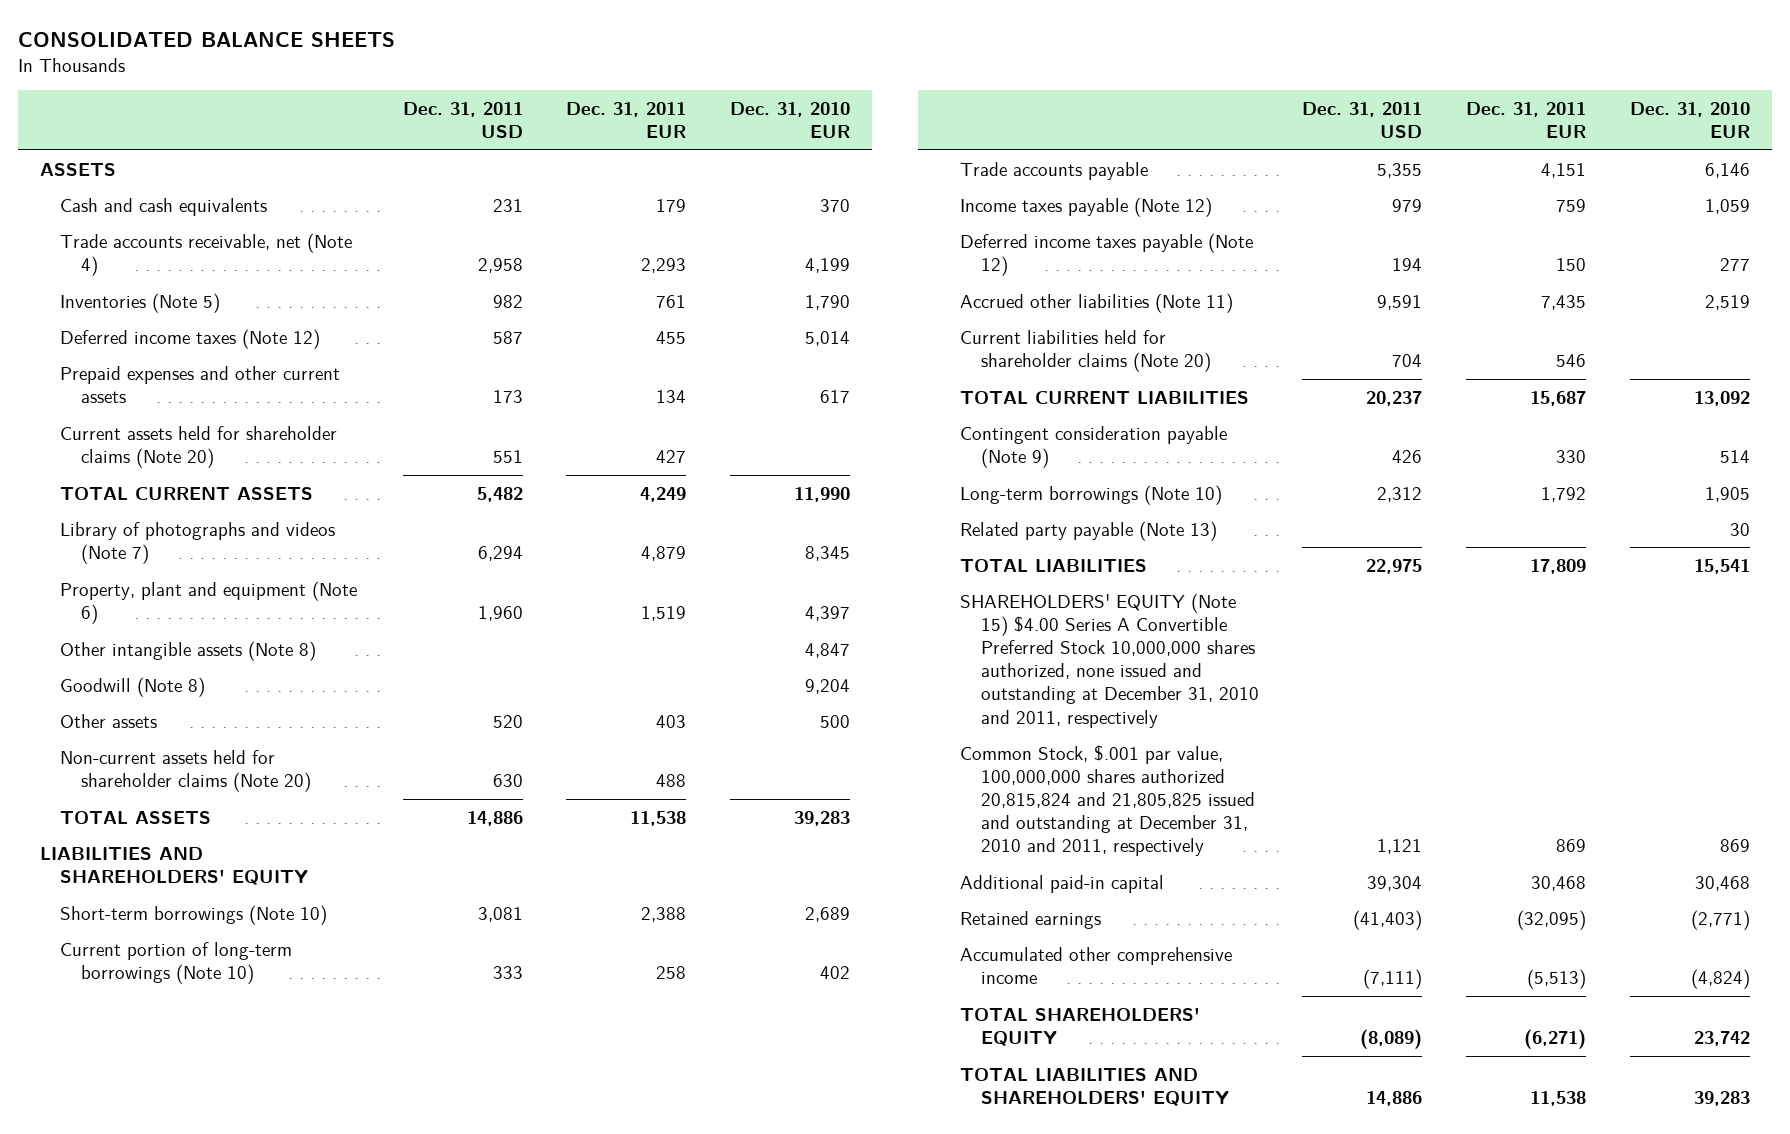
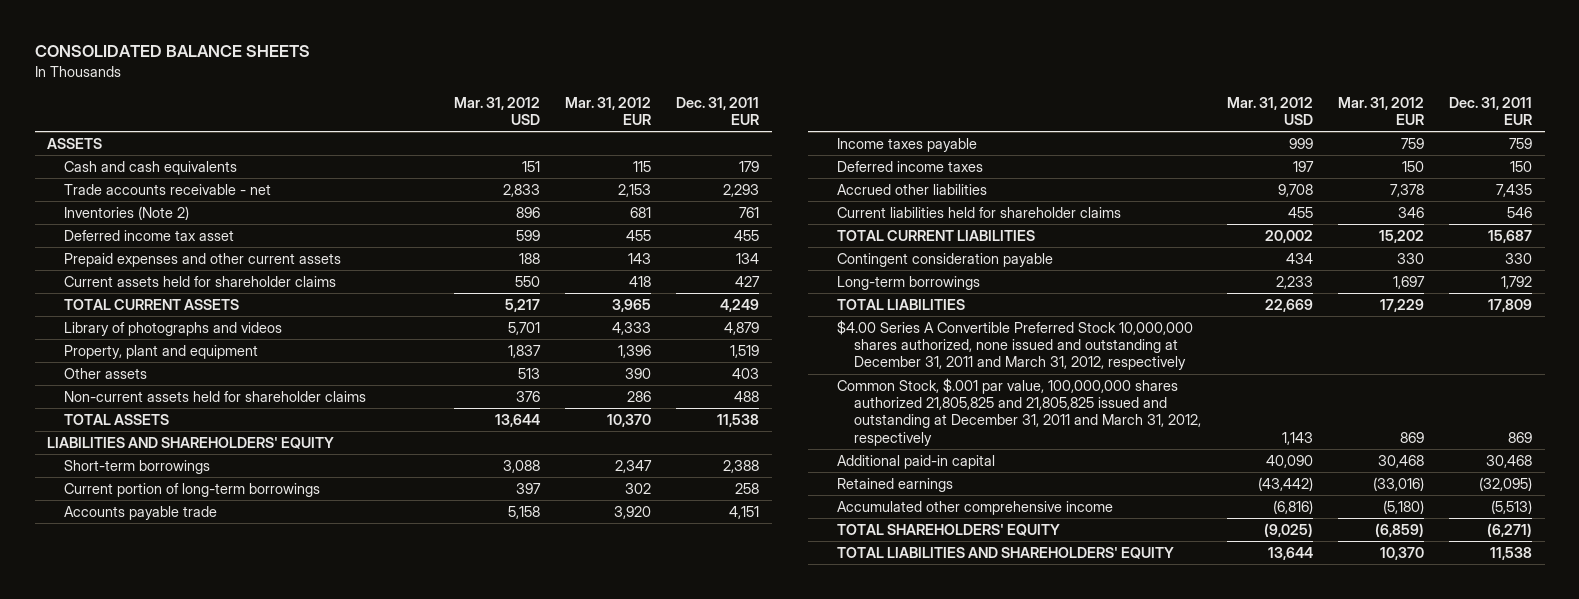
[402,101,523,138] Dec. 31, 2011 USD -> none
[730,101,851,138] Dec. 31, 2010 EUR -> none
none -> [453,96,540,126] Mar. 31, 2012 USD
none -> [564,96,651,126] Mar. 31, 2012 EUR
[60,232,353,276] Trade accounts receivable, net (Note 4) -> [64,183,272,195] Trade accounts receivable - net
[60,292,221,313] Inventories (Note 5) -> [64,205,190,220] Inventories (Note 2)
[60,328,321,349] Deferred income taxes (Note 12) -> [64,229,235,241] Deferred income tax asset
[60,425,338,468] Current assets held for shareholder claims (Note 20) -> [64,275,337,287] Current assets held for shareholder claims
[60,640,317,661] Other intangible assets (Note 8) -> none
[60,676,206,697] Goodwill (Note 8) -> none
[60,521,336,564] Library of photographs and videos (Note 7) -> [64,321,283,336] Library of photographs and videos
[60,580,358,624] Property, plant and equipment (Note 6) -> [64,344,259,359] Property, plant and equipment
[60,749,311,792] Non-current assets held for shareholder claims (Note 20) -> [64,390,367,402] Non-current assets held for shareholder claims
[60,904,328,925] Short-term borrowings (Note 10) -> [64,459,211,474] Short-term borrowings
[60,941,293,984] Current portion of long-term borrowings (Note 10) -> [64,482,321,497] Current portion of long-term borrowings
[960,161,1149,180] Trade accounts payable -> [64,505,218,520] Accounts payable trade
[960,196,1213,217] Income taxes payable (Note 12) -> [837,137,978,152] Income taxes payable
[960,232,1254,276] Deferred income taxes payable (Note 12) -> [837,160,984,172] Deferred income taxes
[960,292,1234,313] Accrued other liabilities (Note 11) -> [837,183,988,195] Accrued other liabilities
[960,329,1211,372] Current liabilities held for shareholder claims (Note 20) -> [837,206,1122,218] Current liabilities held for shareholder claims
[960,520,1218,541] Related party payable (Note 13) -> none
[960,425,1228,468] Contingent consideration payable (Note 9) -> [837,252,1054,267] Contingent consideration payable
[960,484,1223,505] Long-term borrowings (Note 10) -> [837,275,981,290] Long-term borrowings
[960,592,1259,728] SHAREHOLDERS' EQUITY (Note 15) $4.00 Series A Convertible Preferred Stock 10,000,000 shares authorized, none issued and outstanding at December 31, 2010 and 2011, respectively -> [837,319,1194,371] $4.00 Series A Convertible Preferred Stock 10,000,000 shares authorized, none issued and outstanding at December 31, 2011 and March 31, 2012, respectively
[960,744,1255,857] Common Stock, $.001 par value, 100,000,000 shares authorized 20,815,824 and 21,805,825 issued and outstanding at December 31, 2010 and 2011, respectively -> [837,377,1202,446] Common Stock, $.001 par value, 100,000,000 shares authorized 21,805,825 and 21,805,825 issued and outstanding at December 31, 2011 and March 31, 2012, respectively

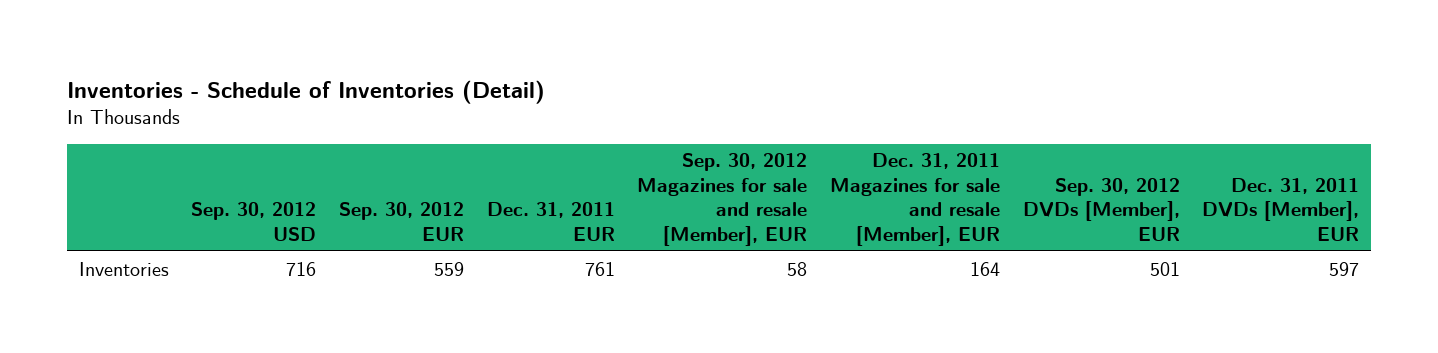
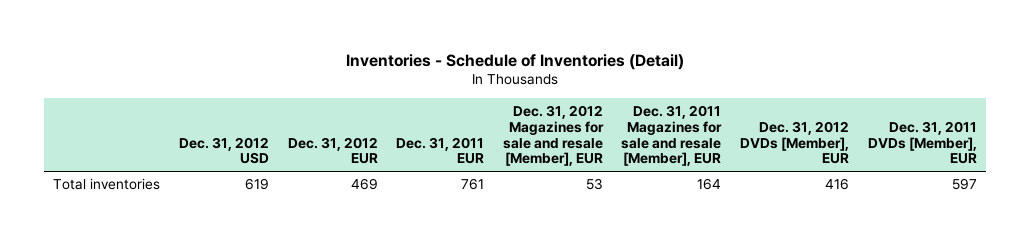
[191,202,317,241] Sep. 30, 2012 USD -> none
[339,202,465,241] Sep. 30, 2012 EUR -> none
[637,153,808,246] Sep. 30, 2012 Magazines for sale and resale [Member], EUR -> none
[1022,177,1180,241] Sep. 30, 2012 DVDs [Member], EUR -> none
none -> [178,136,269,165] Dec. 31, 2012 USD
none -> [287,136,378,165] Dec. 31, 2012 EUR
none -> [502,104,604,167] Dec. 31, 2012 Magazines for sale and resale [Member], EUR
none -> [740,120,850,165] Dec. 31, 2012 DVDs [Member], EUR
[78,261,169,276] Inventories -> [53,178,161,191] Total inventories

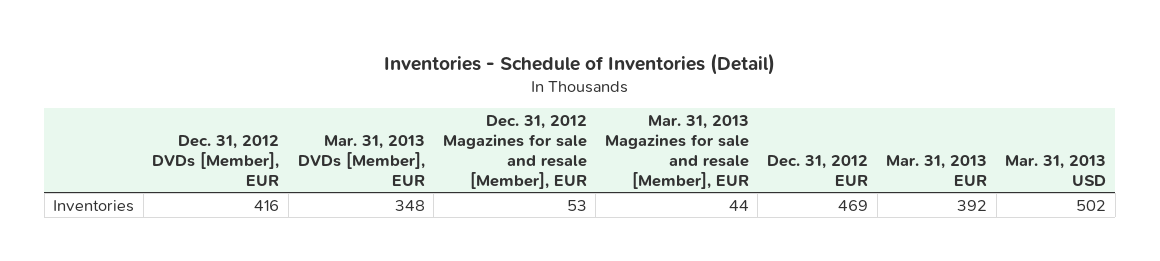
[178,136,269,165] Dec. 31, 2012 USD -> none
[396,136,485,165] Dec. 31, 2011 EUR -> none
[621,104,723,167] Dec. 31, 2011 Magazines for sale and resale [Member], EUR -> none
[867,120,977,165] Dec. 31, 2011 DVDs [Member], EUR -> none
none -> [297,134,425,186] Mar. 31, 2013 DVDs [Member], EUR
none -> [604,114,749,189] Mar. 31, 2013 Magazines for sale and resale [Member], EUR
none -> [886,154,988,186] Mar. 31, 2013 EUR
none -> [1005,154,1107,186] Mar. 31, 2013 USD
[53,178,161,191] Total inventories -> [53,199,135,212] Inventories

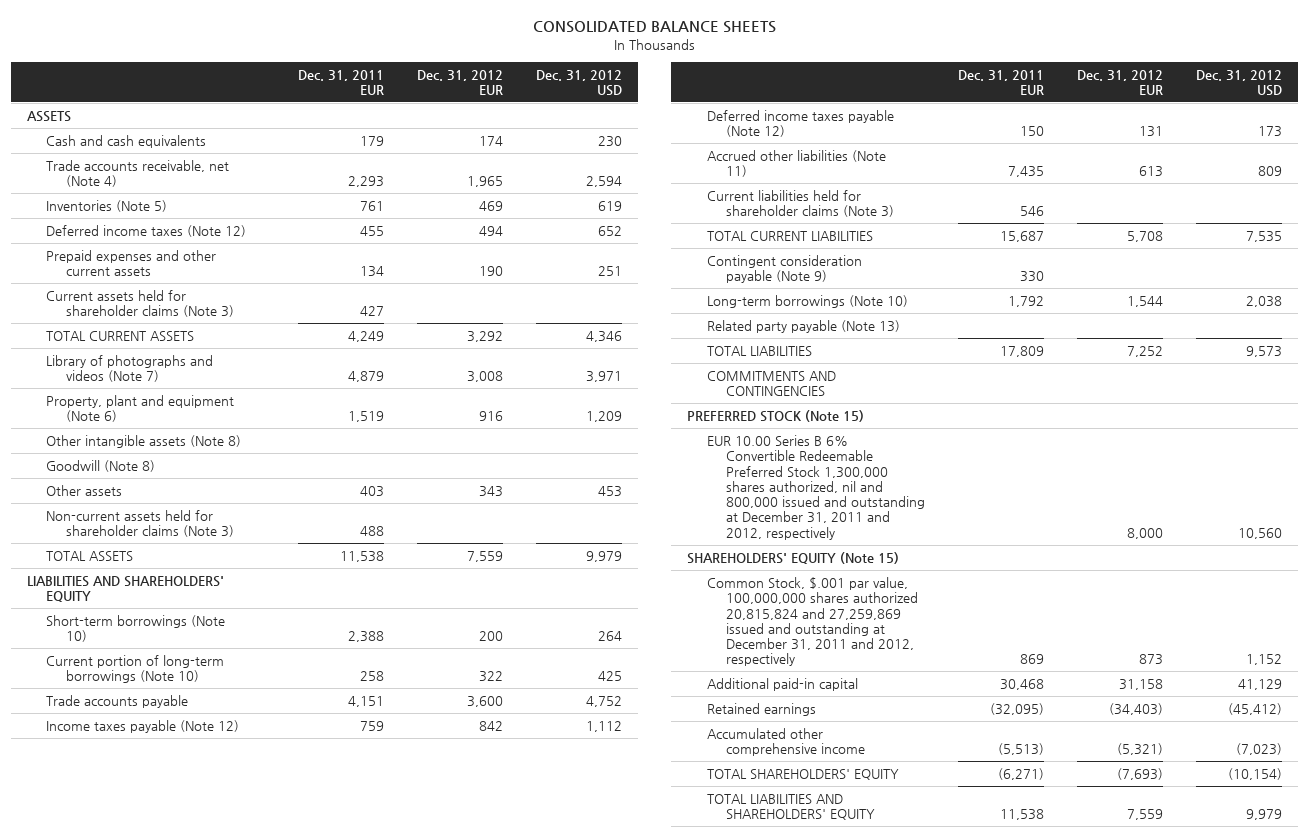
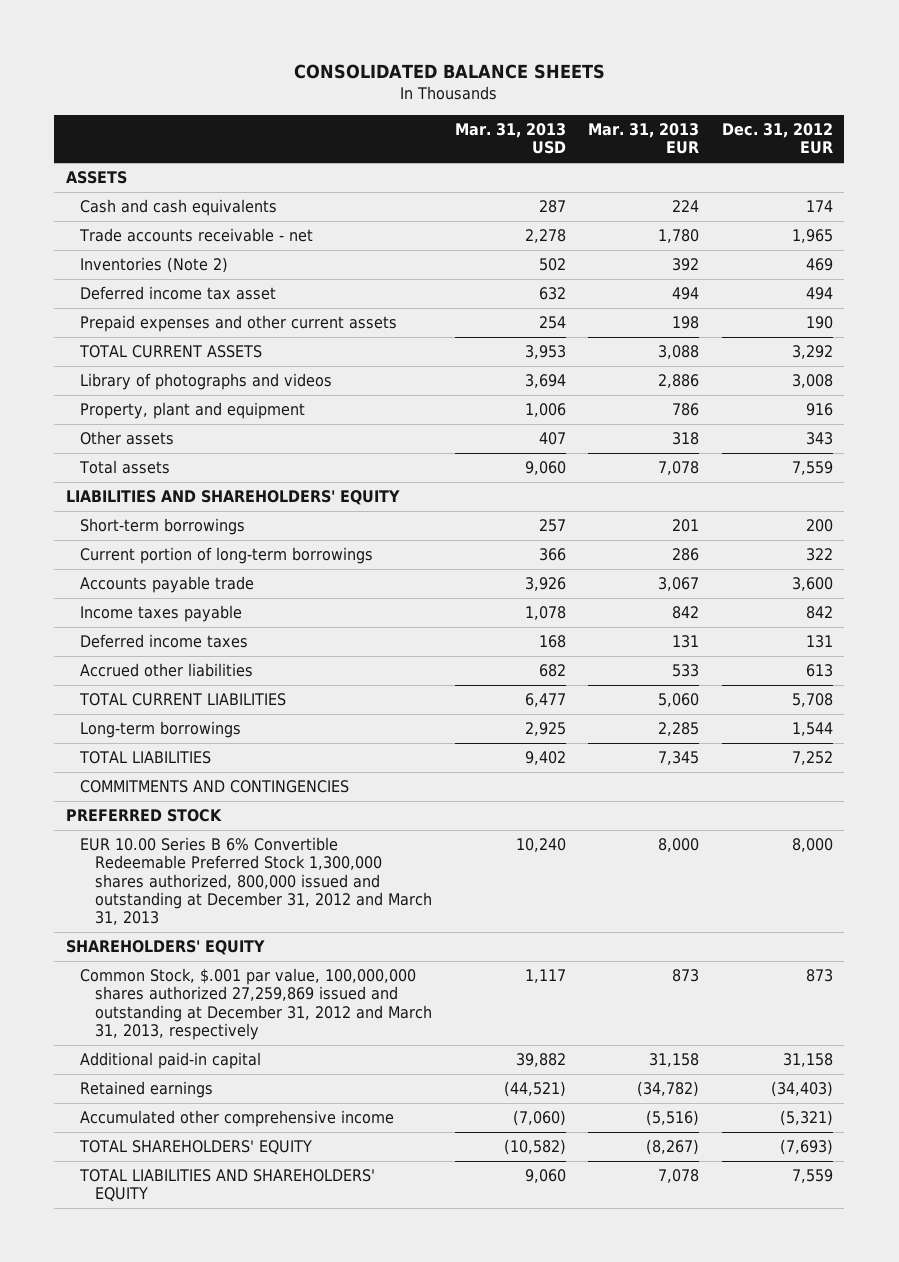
[297,69,384,95] Dec. 31, 2011 EUR -> none
[535,69,622,96] Dec. 31, 2012 USD -> none
none -> [454,123,566,155] Mar. 31, 2013 USD
none -> [588,123,700,155] Mar. 31, 2013 EUR
[46,159,230,188] Trade accounts receivable, net (Note 4) -> [79,228,314,243] Trade accounts receivable - net
[46,199,168,212] Inventories (Note 5) -> [80,257,229,274] Inventories (Note 2)
[46,224,247,237] Deferred income taxes (Note 12) -> [80,286,277,301] Deferred income tax asset
[46,289,234,318] Current assets held for shareholder claims (Note 3) -> none
[46,434,242,448] Other intangible assets (Note 8) -> none
[46,459,156,472] Goodwill (Note 8) -> none
[46,354,214,383] Library of photographs and videos (Note 7) -> [80,373,333,391] Library of photographs and videos
[46,394,235,423] Property, plant and equipment (Note 6) -> [80,402,306,420] Property, plant and equipment
[46,509,234,538] Non-current assets held for shareholder claims (Note 3) -> none
[46,550,134,561] TOTAL ASSETS -> [79,460,171,475] Total assets
[706,189,894,218] Current liabilities held for shareholder claims (Note 3) -> none
[46,614,226,643] Short-term borrowings (Note 10) -> [80,518,246,536] Short-term borrowings
[46,654,225,684] Current portion of long-term borrowings (Note 10) -> [80,547,374,565] Current portion of long-term borrowings
[46,694,189,708] Trade accounts payable -> [80,576,255,594] Accounts payable trade
[46,719,240,733] Income taxes payable (Note 12) -> [80,605,243,623] Income taxes payable
[706,109,894,138] Deferred income taxes payable (Note 12) -> [80,634,249,649] Deferred income taxes
[706,149,886,178] Accrued other liabilities (Note 11) -> [80,663,254,678] Accrued other liabilities
[706,254,862,284] Contingent consideration payable (Note 9) -> none
[706,319,900,333] Related party payable (Note 13) -> none
[706,294,908,308] Long-term borrowings (Note 10) -> [80,721,242,739] Long-term borrowings
[687,409,865,422] PREFERRED STOCK (Note 15) -> [65,809,222,823] PREFERRED STOCK
[706,434,925,540] EUR 10.00 Series B 6% Convertible Redeemable Preferred Stock 1,300,000 shares authorized, nil and 800,000 issued and outstanding at December 31, 2011 and 2012, respectively -> [80,837,433,925] EUR 10.00 Series B 6% Convertible Redeemable Preferred Stock 1,300,000 shares authorized, 800,000 issued and outstanding at December 31, 2012 and March 31, 2013
[687,551,900,564] SHAREHOLDERS' EQUITY (Note 15) -> [65,940,265,956] SHAREHOLDERS' EQUITY
[706,576,918,667] Common Stock, $.001 par value, 100,000,000 shares authorized 20,815,824 and 27,259,869 issued and outstanding at December 31, 2011 and 2012, respectively -> [80,968,433,1040] Common Stock, $.001 par value, 100,000,000 shares authorized 27,259,869 issued and outstanding at December 31, 2012 and March 31, 2013, respectively

